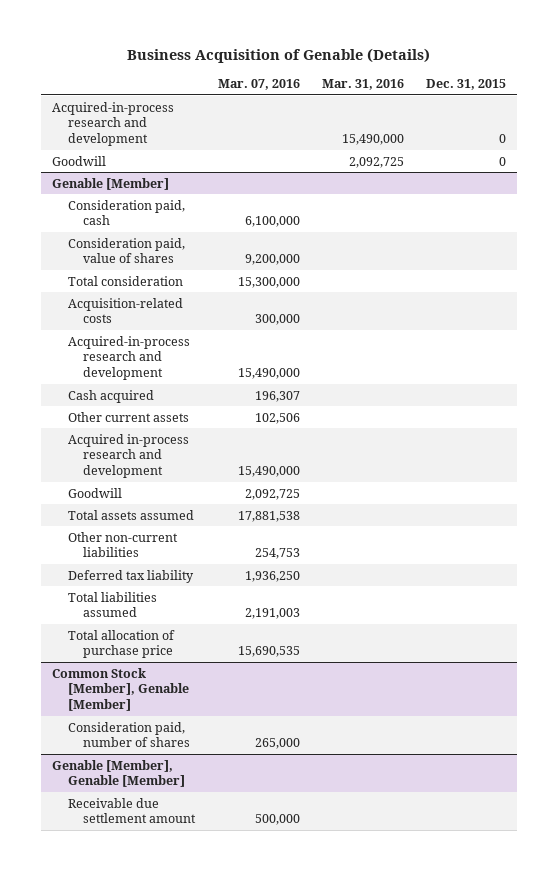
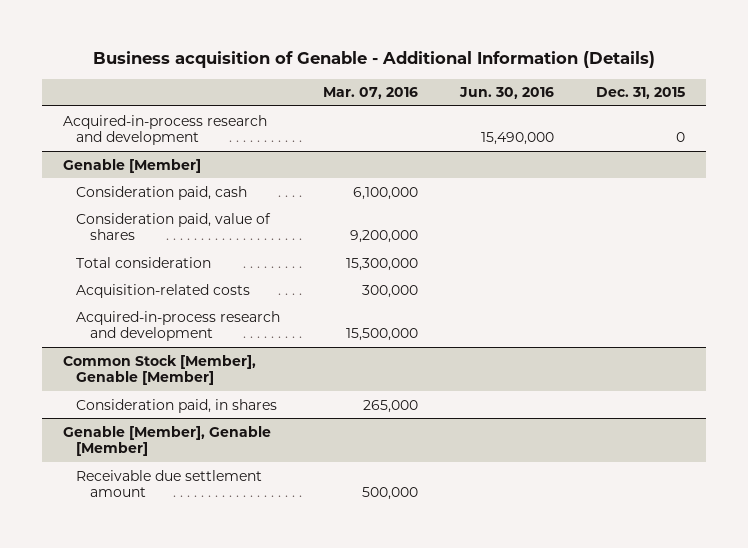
[126,48,430,64] Business Acquisition of Genable (Details) -> [93,51,656,69] Business acquisition of Genable - Additional Information (Details)
[321,79,404,91] Mar. 31, 2016 -> none
none -> [458,87,554,100] Jun. 30, 2016
[51,155,106,166] Goodwill -> none
[67,389,154,403] Cash acquired -> none
[67,411,189,422] Other current assets -> none
[67,433,189,479] Acquired in-process research and development -> none
[67,487,122,498] Goodwill -> none
[67,509,194,520] Total assets assumed -> none
[67,531,178,558] Other non-current liabilities -> none
[67,569,194,583] Deferred tax liability -> none
[67,591,157,618] Total liabilities assumed -> none
[67,629,175,659] Total allocation of purchase price -> none
[237,368,300,380] 15,490,000 -> [345,328,418,342] 15,500,000
[67,721,191,748] Consideration paid, number of shares -> [76,398,278,413] Consideration paid, in shares

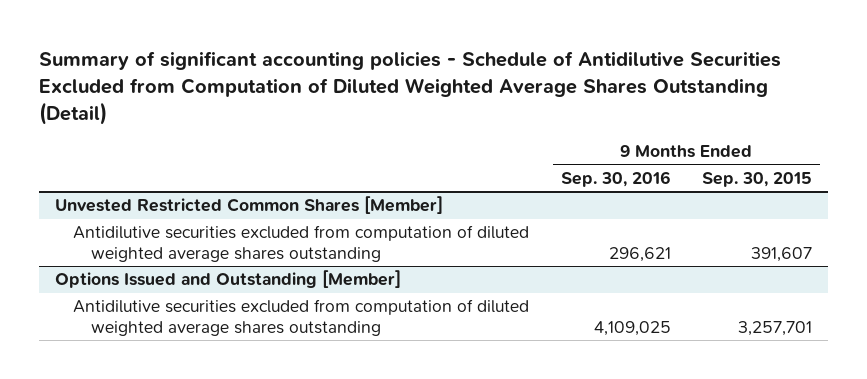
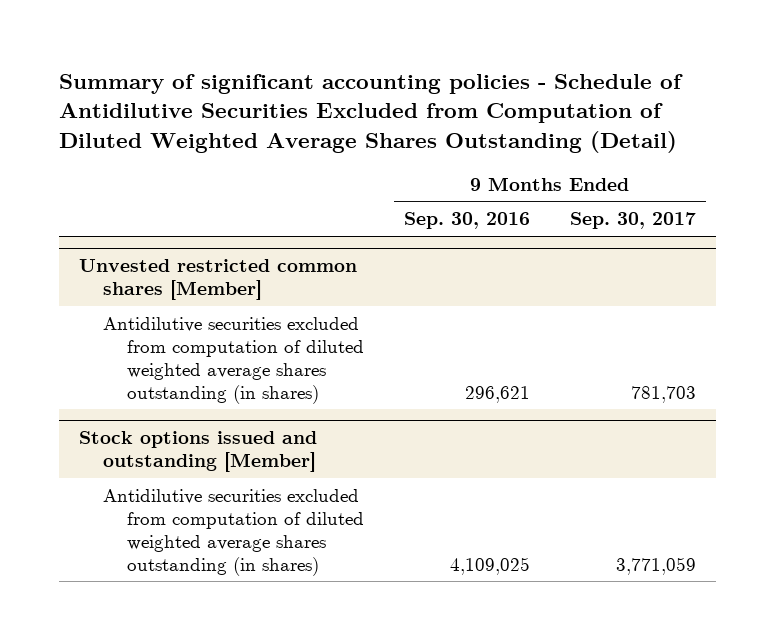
[702,171,813,187] Sep. 30, 2015 -> none
none -> [570,212,697,230] Sep. 30, 2017
[55,196,444,215] Unvested Restricted Common Shares [Member] -> [79,259,358,301] Unvested restricted common shares [Member]
[73,225,530,262] Antidilutive securities excluded from computation of diluted weighted average shares outstanding -> [102,316,364,404] Antidilutive securities excluded from computation of diluted weighted average shares outstanding (in shares)
[55,270,402,289] Options Issued and Outstanding [Member] -> [79,431,318,473] Stock options issued and outstanding [Member]
[73,299,530,336] Antidilutive securities excluded from computation of diluted weighted average shares outstanding -> [102,488,364,576] Antidilutive securities excluded from computation of diluted weighted average shares outstanding (in shares)

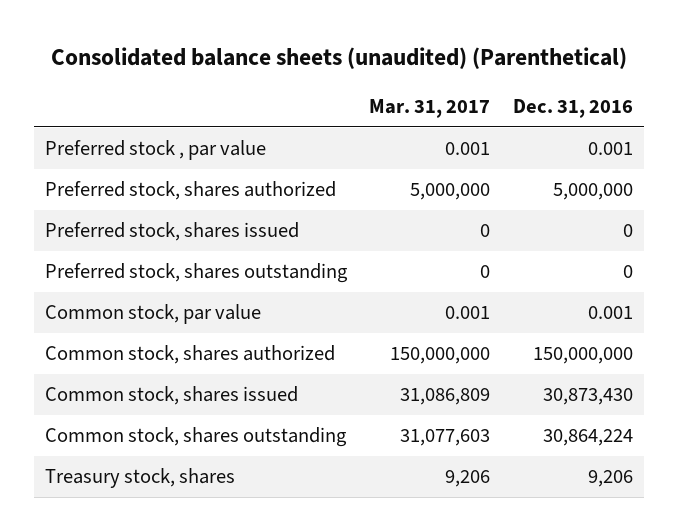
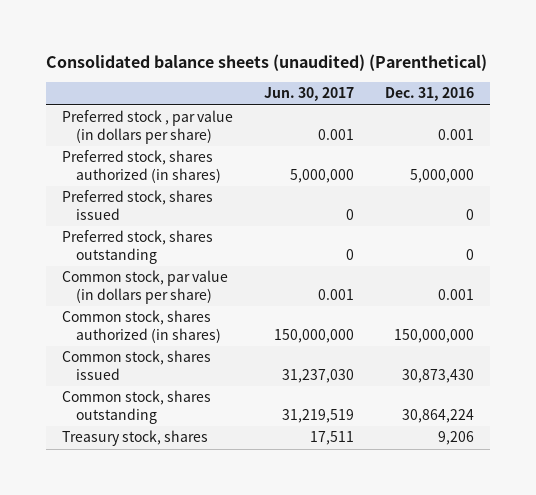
[369,98,491,118] Mar. 31, 2017 -> none
none -> [264,87,355,102] Jun. 30, 2017
[44,140,266,161] Preferred stock , par value -> [61,110,233,145] Preferred stock , par value (in dollars per share)
[44,181,336,201] Preferred stock, shares authorized -> [61,150,221,184] Preferred stock, shares authorized (in shares)
[44,304,261,325] Common stock, par value -> [61,270,228,305] Common stock, par value (in dollars per share)
[44,345,335,365] Common stock, shares authorized -> [61,310,221,344] Common stock, shares authorized (in shares)

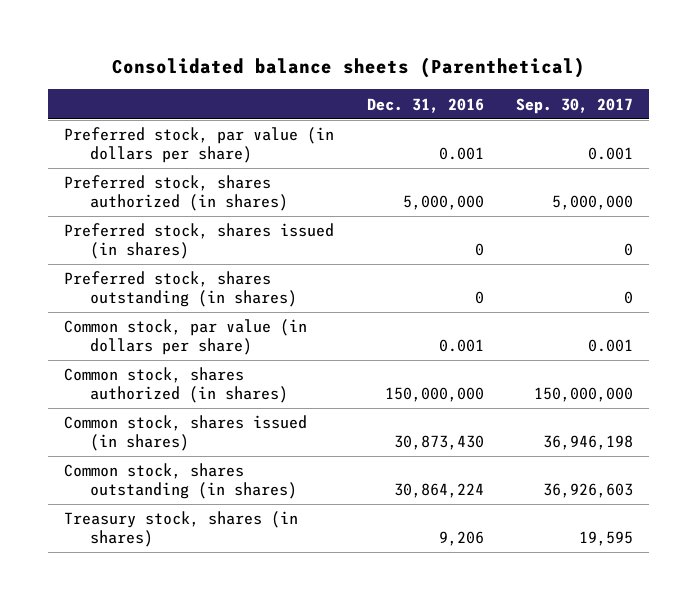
[46,53,488,71] Consolidated balance sheets (unaudited) (Parenthetical) -> [111,57,585,79] Consolidated balance sheets (Parenthetical)
[264,87,355,102] Jun. 30, 2017 -> none
none -> [515,97,633,114] Sep. 30, 2017
[61,110,233,145] Preferred stock , par value (in dollars per share) -> [64,127,335,163] Preferred stock, par value (in dollars per share)
[61,190,213,221] Preferred stock, shares issued -> [64,223,335,259] Preferred stock, shares issued (in shares)
[61,230,213,265] Preferred stock, shares outstanding -> [64,271,297,307] Preferred stock, shares outstanding (in shares)
[61,350,211,381] Common stock, shares issued -> [64,415,308,451] Common stock, shares issued (in shares)
[61,390,211,425] Common stock, shares outstanding -> [64,463,297,499] Common stock, shares outstanding (in shares)
[61,430,208,447] Treasury stock, shares -> [64,511,299,547] Treasury stock, shares (in shares)

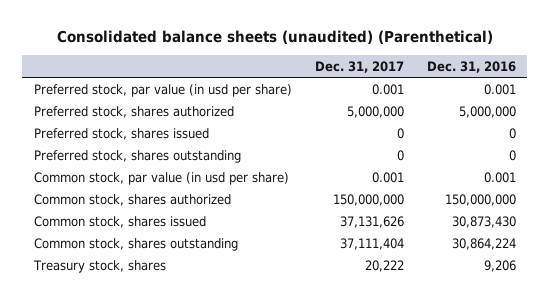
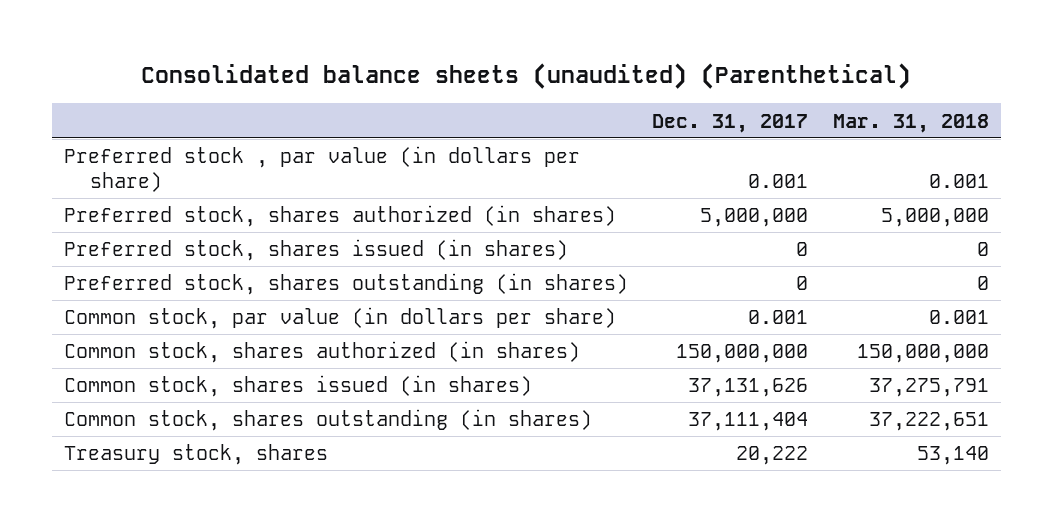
[426,60,516,73] Dec. 31, 2016 -> none
none -> [832,113,989,133] Mar. 31, 2018
[33,83,292,97] Preferred stock, par value (in usd per share) -> [63,146,580,192] Preferred stock , par value (in dollars per share)
[33,105,234,118] Preferred stock, shares authorized -> [63,205,616,228] Preferred stock, shares authorized (in shares)
[33,127,209,140] Preferred stock, shares issued -> [63,239,568,262] Preferred stock, shares issued (in shares)
[33,149,241,163] Preferred stock, shares outstanding -> [63,273,628,296] Preferred stock, shares outstanding (in shares)
[33,171,289,185] Common stock, par value (in usd per share) -> [63,307,616,330] Common stock, par value (in dollars per share)
[33,193,231,206] Common stock, shares authorized -> [63,341,580,364] Common stock, shares authorized (in shares)
[33,215,206,228] Common stock, shares issued -> [63,375,532,398] Common stock, shares issued (in shares)
[33,237,238,251] Common stock, shares outstanding -> [63,409,592,432] Common stock, shares outstanding (in shares)

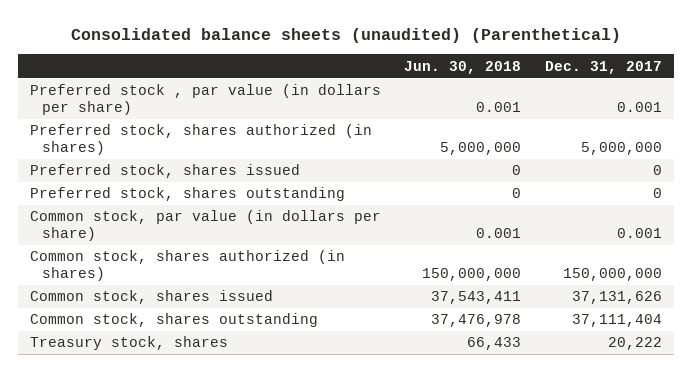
[832,113,989,133] Mar. 31, 2018 -> none
none -> [404,60,522,74] Jun. 30, 2018
[63,239,568,262] Preferred stock, shares issued (in shares) -> [29,164,300,179] Preferred stock, shares issued
[63,273,628,296] Preferred stock, shares outstanding (in shares) -> [29,187,345,202] Preferred stock, shares outstanding
[63,375,532,398] Common stock, shares issued (in shares) -> [29,290,273,305] Common stock, shares issued
[63,409,592,432] Common stock, shares outstanding (in shares) -> [29,313,318,328] Common stock, shares outstanding

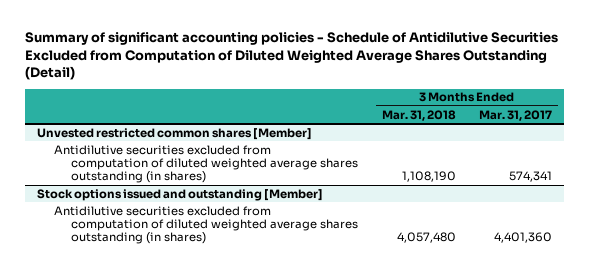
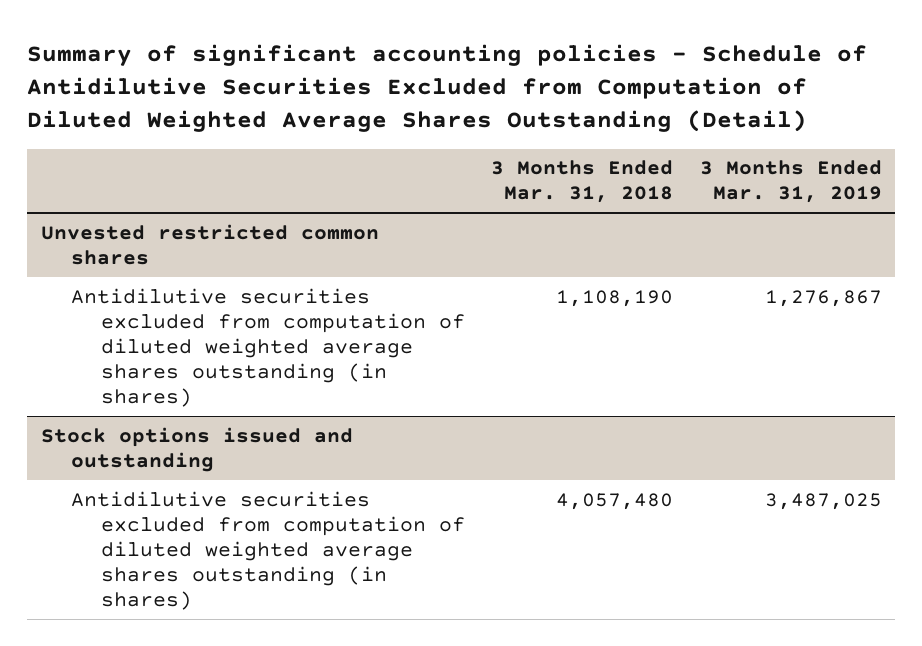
[479,109,553,121] Mar. 31, 2017 -> none
none -> [699,160,882,204] 3 Months Ended Mar. 31, 2019
[36,127,312,140] Unvested restricted common shares [Member] -> [40,223,379,265] Unvested restricted common shares
[36,188,323,201] Stock options issued and outstanding [Member] -> [40,426,353,472] Stock options issued and outstanding

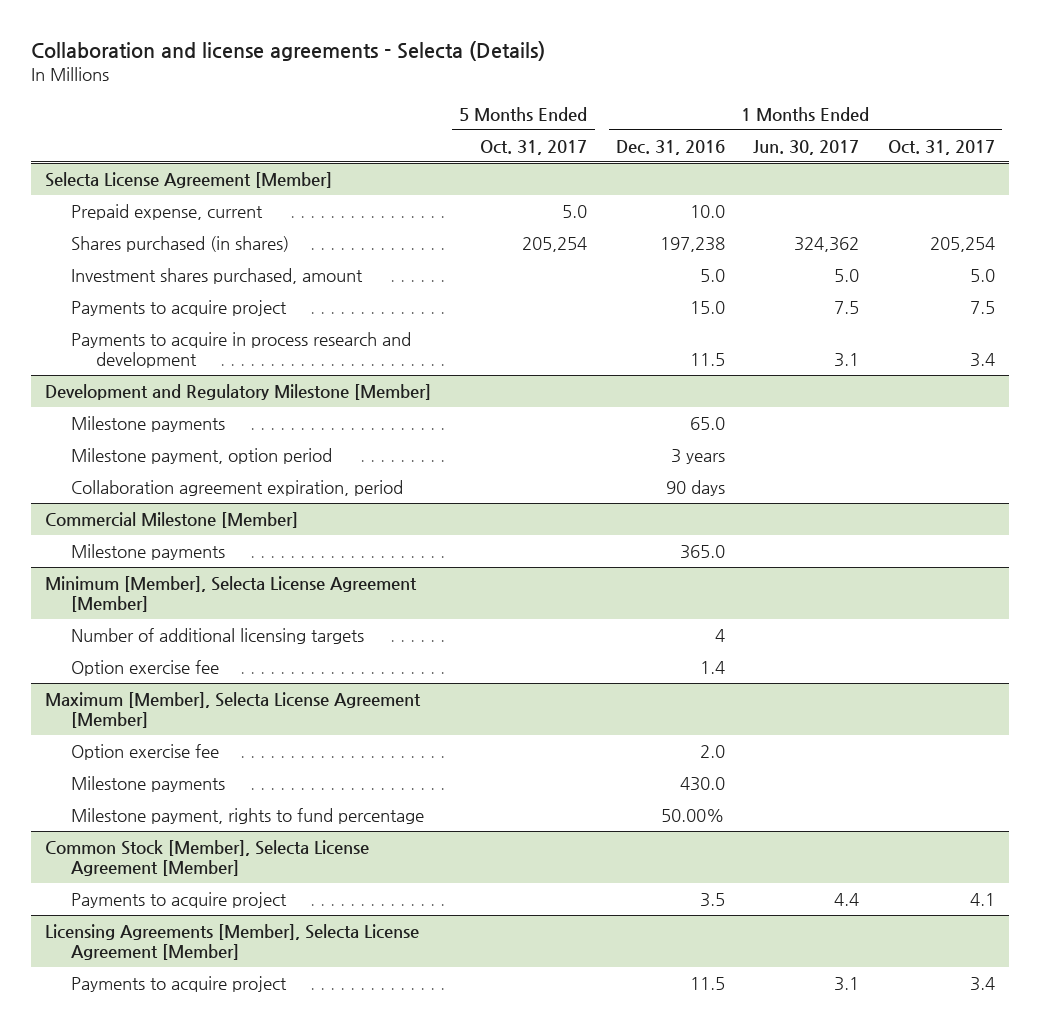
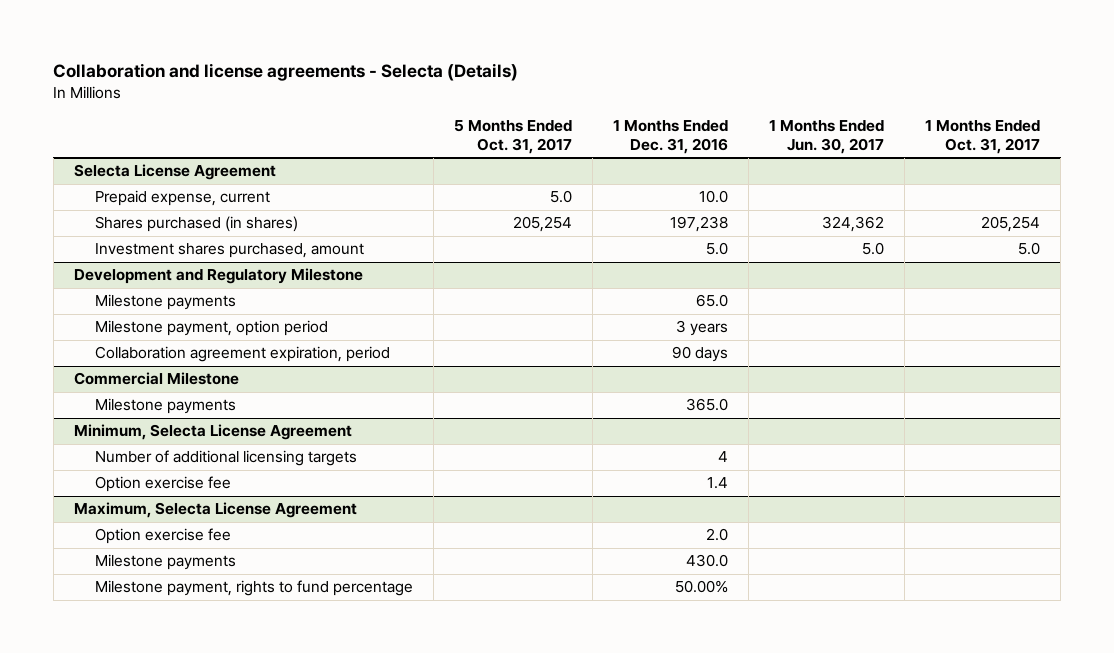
[44,172,332,189] Selecta License Agreement [Member] -> [73,164,276,181] Selecta License Agreement
[70,300,287,317] Payments to acquire project -> none
[70,332,411,369] Payments to acquire in process research and development -> none
[44,384,431,401] Development and Regulatory Milestone [Member] -> [73,268,363,285] Development and Regulatory Milestone
[44,512,298,529] Commercial Milestone [Member] -> [73,372,239,386] Commercial Milestone
[44,576,417,613] Minimum [Member], Selecta License Agreement [Member] -> [73,424,352,441] Minimum, Selecta License Agreement
[44,692,421,729] Maximum [Member], Selecta License Agreement [Member] -> [73,502,357,519] Maximum, Selecta License Agreement
[44,840,369,877] Common Stock [Member], Selecta License Agreement [Member] -> none
[70,892,287,909] Payments to acquire project -> none
[44,924,419,961] Licensing Agreements [Member], Selecta License Agreement [Member] -> none
[70,976,287,993] Payments to acquire project -> none

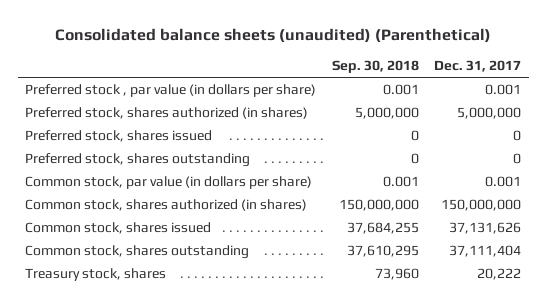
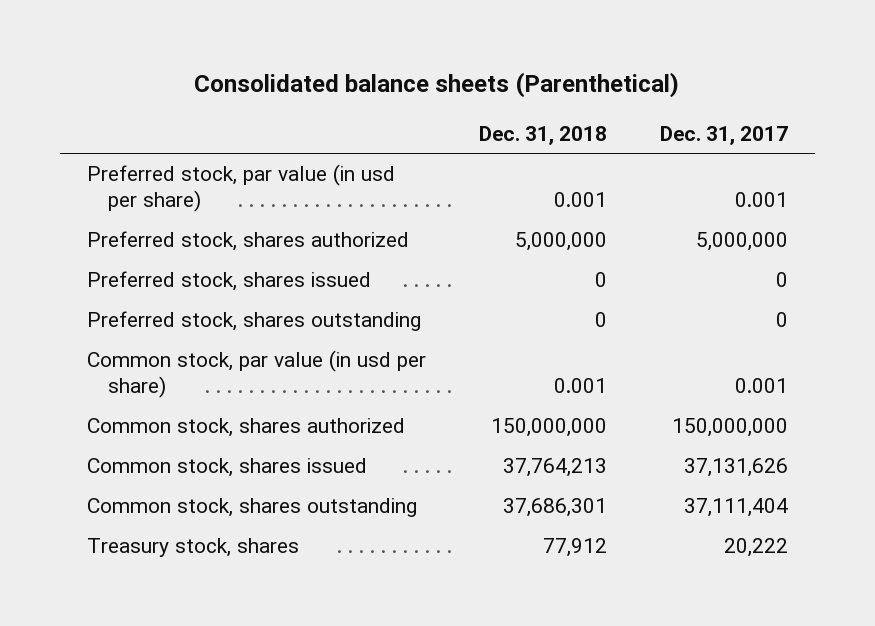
[55,27,492,43] Consolidated balance sheets (unaudited) (Parenthetical) -> [194,72,680,99] Consolidated balance sheets (Parenthetical)
[331,59,419,73] Sep. 30, 2018 -> none
none -> [478,125,607,145] Dec. 31, 2018
[25,84,317,98] Preferred stock , par value (in dollars per share) -> [86,164,395,213] Preferred stock, par value (in usd per share)
[25,107,309,120] Preferred stock, shares authorized (in shares) -> [86,231,409,252] Preferred stock, shares authorized
[25,176,313,190] Common stock, par value (in dollars per share) -> [86,350,426,399] Common stock, par value (in usd per share)
[25,199,308,212] Common stock, shares authorized (in shares) -> [86,418,405,438] Common stock, shares authorized

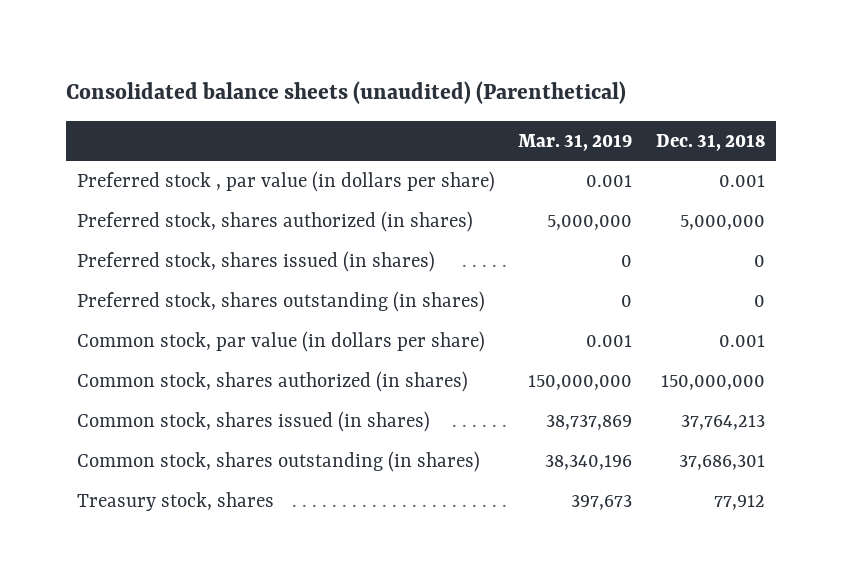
[194,72,680,99] Consolidated balance sheets (Parenthetical) -> [65,81,626,105] Consolidated balance sheets (unaudited) (Parenthetical)
[660,125,789,145] Dec. 31, 2017 -> none
none -> [518,133,633,151] Mar. 31, 2019
[86,164,395,213] Preferred stock, par value (in usd per share) -> [77,170,496,192] Preferred stock , par value (in dollars per share)
[86,231,409,252] Preferred stock, shares authorized -> [77,210,474,232] Preferred stock, shares authorized (in shares)
[86,271,371,292] Preferred stock, shares issued -> [77,250,436,272] Preferred stock, shares issued (in shares)
[86,311,421,332] Preferred stock, shares outstanding -> [77,290,486,312] Preferred stock, shares outstanding (in shares)
[86,350,426,399] Common stock, par value (in usd per share) -> [77,330,486,352] Common stock, par value (in dollars per share)
[86,418,405,438] Common stock, shares authorized -> [77,370,469,392] Common stock, shares authorized (in shares)
[86,458,367,478] Common stock, shares issued -> [77,410,431,432] Common stock, shares issued (in shares)
[86,498,417,518] Common stock, shares outstanding -> [77,450,481,472] Common stock, shares outstanding (in shares)

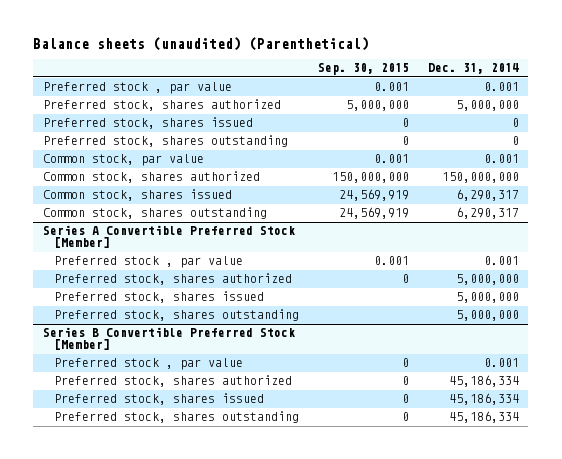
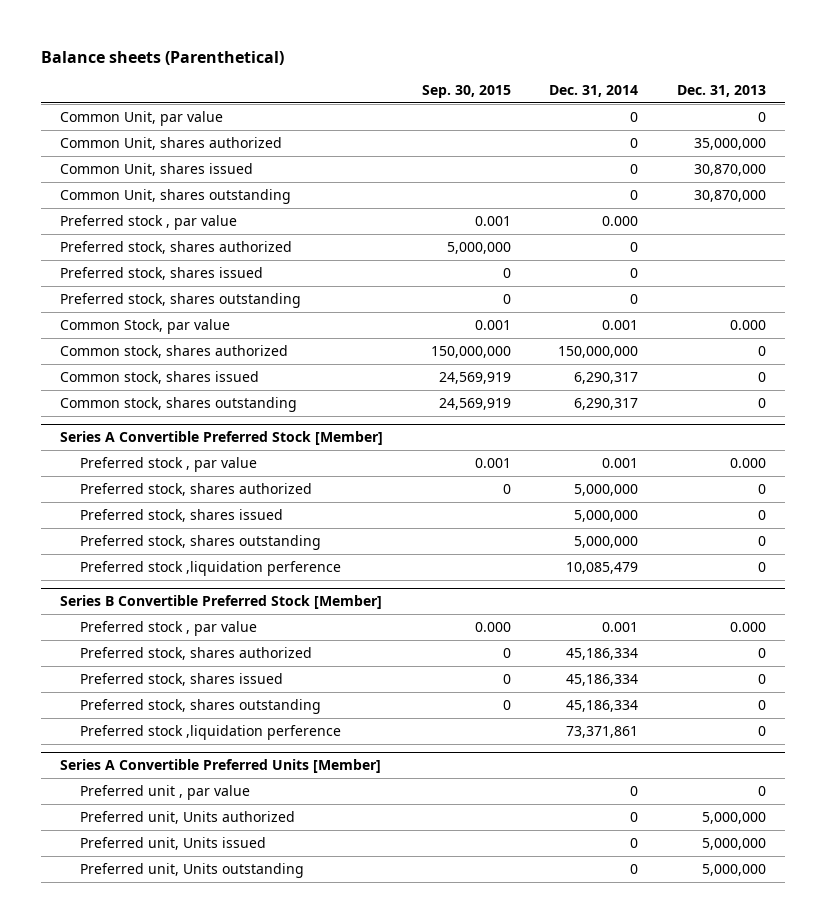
[33,36,370,51] Balance sheets (unaudited) (Parenthetical) -> [40,50,284,65] Balance sheets (Parenthetical)
none -> [676,84,766,97] Dec. 31, 2013
none -> [60,111,224,127] Common Unit, par value
none -> [60,137,283,151] Common Unit, shares authorized
none -> [60,163,254,177] Common Unit, shares issued
none -> [60,189,292,205] Common Unit, shares outstanding
[483,82,519,92] 0.001 -> [602,216,639,227] 0.000
[455,100,519,112] 5,000,000 -> [630,242,639,253] 0
[42,154,204,167] Common stock, par value -> [60,319,231,335] Common Stock, par value
none -> [80,561,342,577] Preferred stock ,liquidation perference
[401,358,409,368] 0 -> [474,622,511,633] 0.000
none -> [80,725,342,741] Preferred stock ,liquidation perference
none -> [60,759,382,774] Series A Convertible Preferred Units [Member]
none -> [80,785,251,801] Preferred unit , par value
none -> [80,811,296,825] Preferred unit, Units authorized
none -> [80,837,267,851] Preferred unit, Units issued
none -> [80,863,305,879] Preferred unit, Units outstanding

